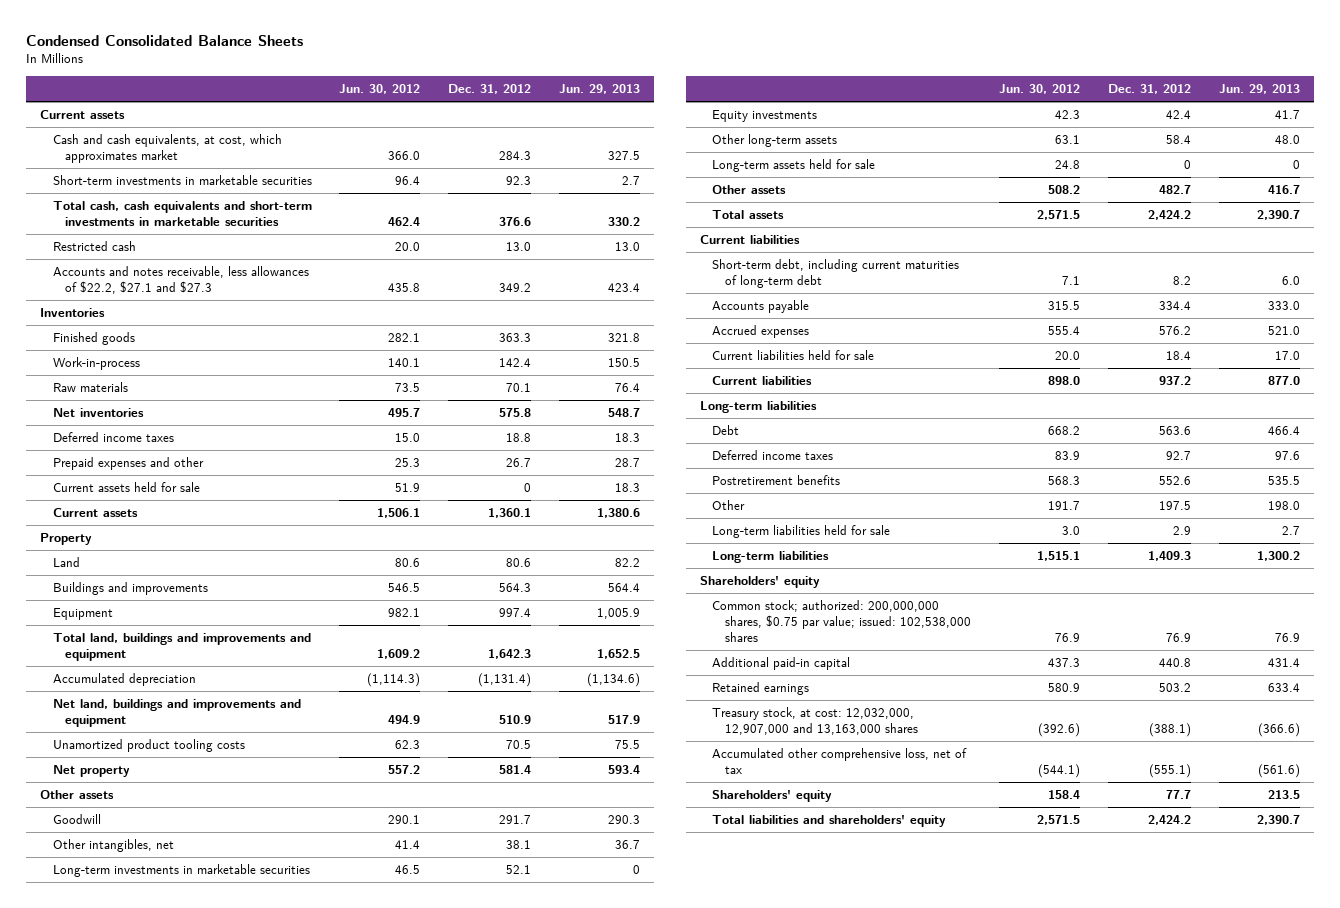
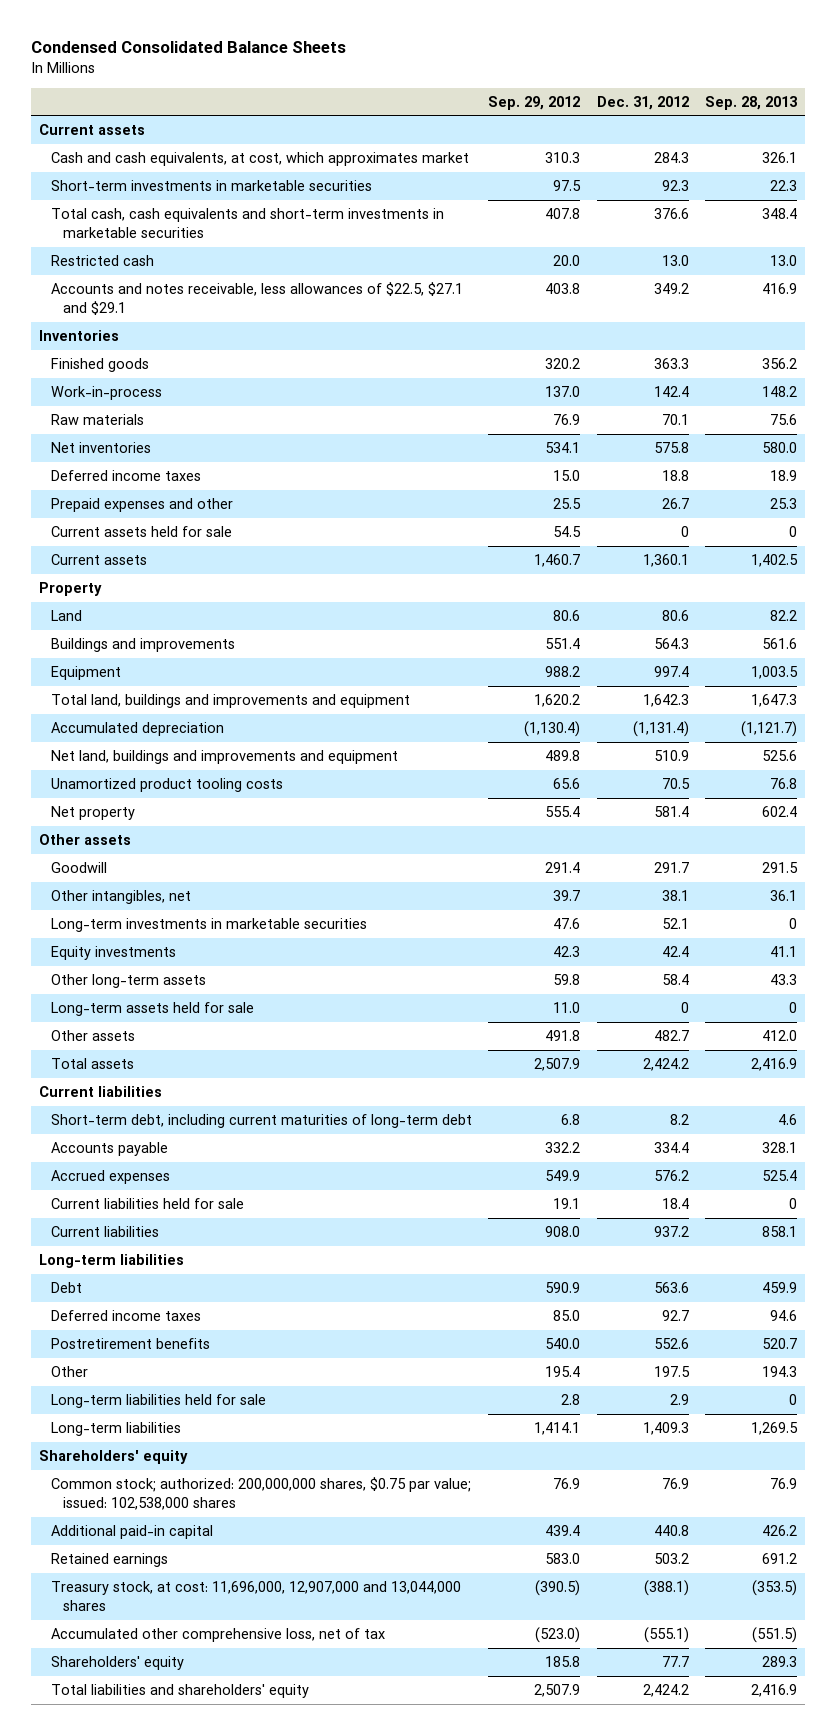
[339,84,421,95] Jun. 30, 2012 -> none
[559,84,641,95] Jun. 29, 2013 -> none
none -> [488,95,581,110] Sep. 29, 2012
none -> [705,95,798,110] Sep. 28, 2013
[52,266,309,295] Accounts and notes receivable, less allowances of $22.2, $27.1 and $27.3 -> [50,282,463,315] Accounts and notes receivable, less allowances of $22.5, $27.1 and $29.1
[712,707,918,736] Treasury stock, at cost: 12,032,000, 12,907,000 and 13,163,000 shares -> [50,1581,461,1611] Treasury stock, at cost: 11,696,000, 12,907,000 and 13,044,000 shares

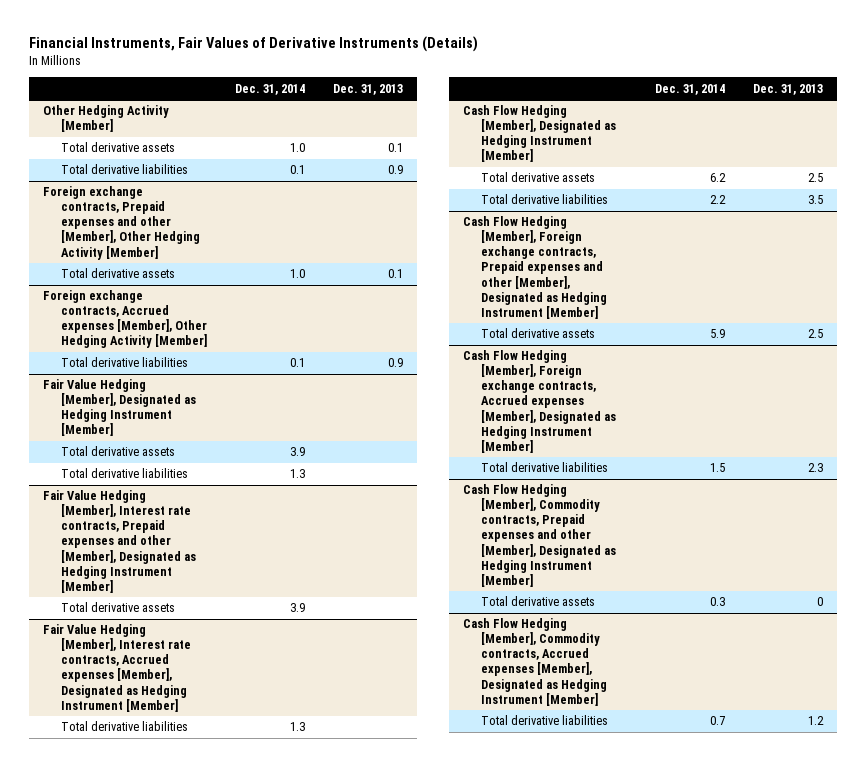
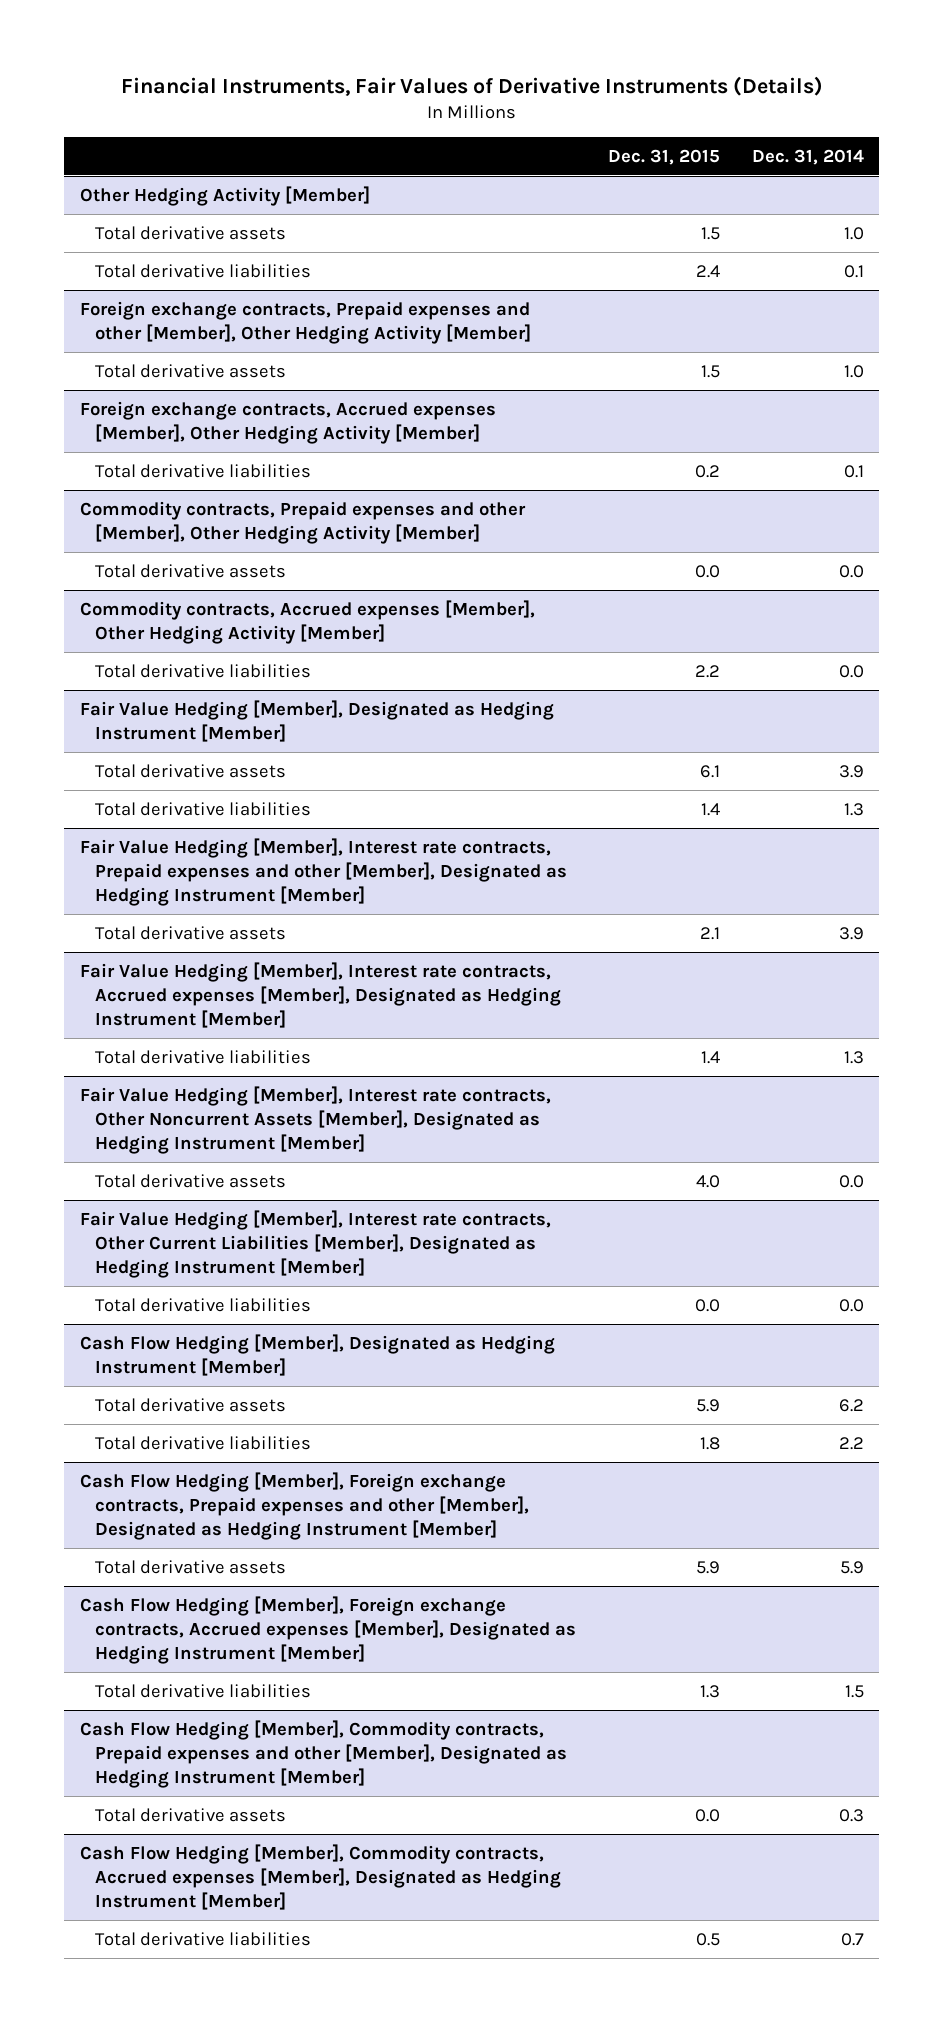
[333,83,404,95] Dec. 31, 2013 -> none
none -> [607,148,720,165] Dec. 31, 2015
none -> [79,500,526,544] Commodity contracts, Prepaid expenses and other [Member], Other Hedging Activity [Member]
none -> [95,563,287,578] Total derivative assets
none -> [79,599,535,644] Commodity contracts, Accrued expenses [Member], Other Hedging Activity [Member]
none -> [95,663,312,678] Total derivative liabilities
none -> [79,1085,551,1154] Fair Value Hedging [Member], Interest rate contracts, Other Noncurrent Assets [Member], Designated as Hedging Instrument [Member]
none -> [95,1173,287,1188] Total derivative assets
none -> [79,1209,551,1278] Fair Value Hedging [Member], Interest rate contracts, Other Current Liabilities [Member], Designated as Hedging Instrument [Member]
none -> [95,1297,312,1312] Total derivative liabilities

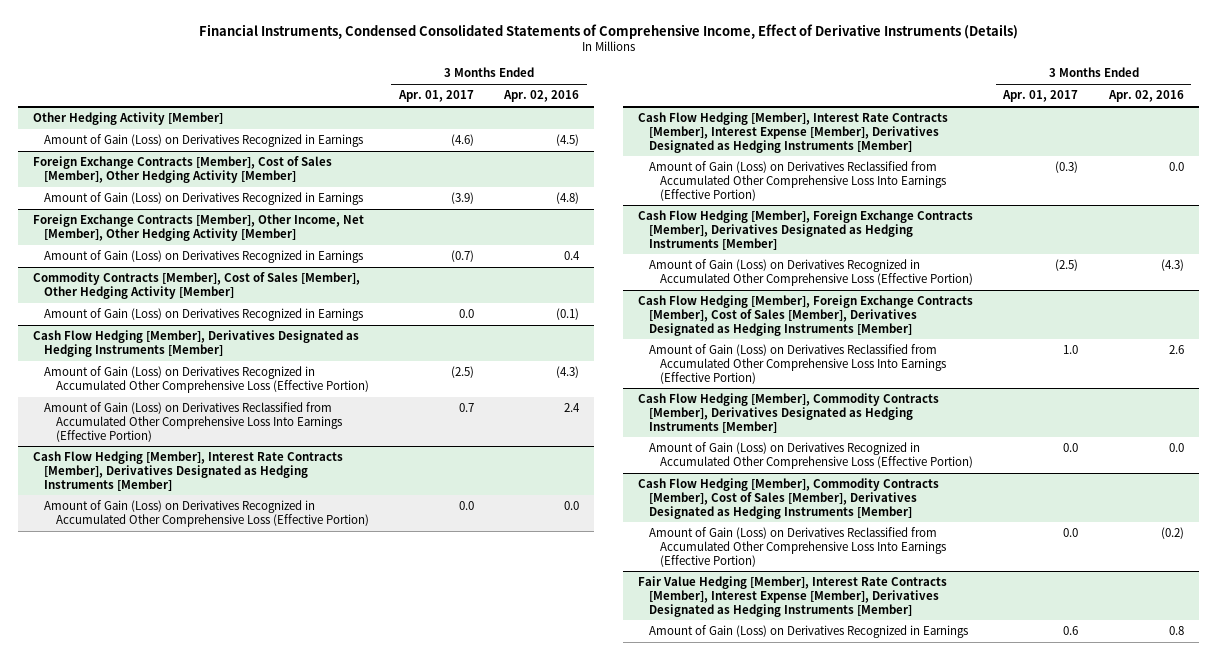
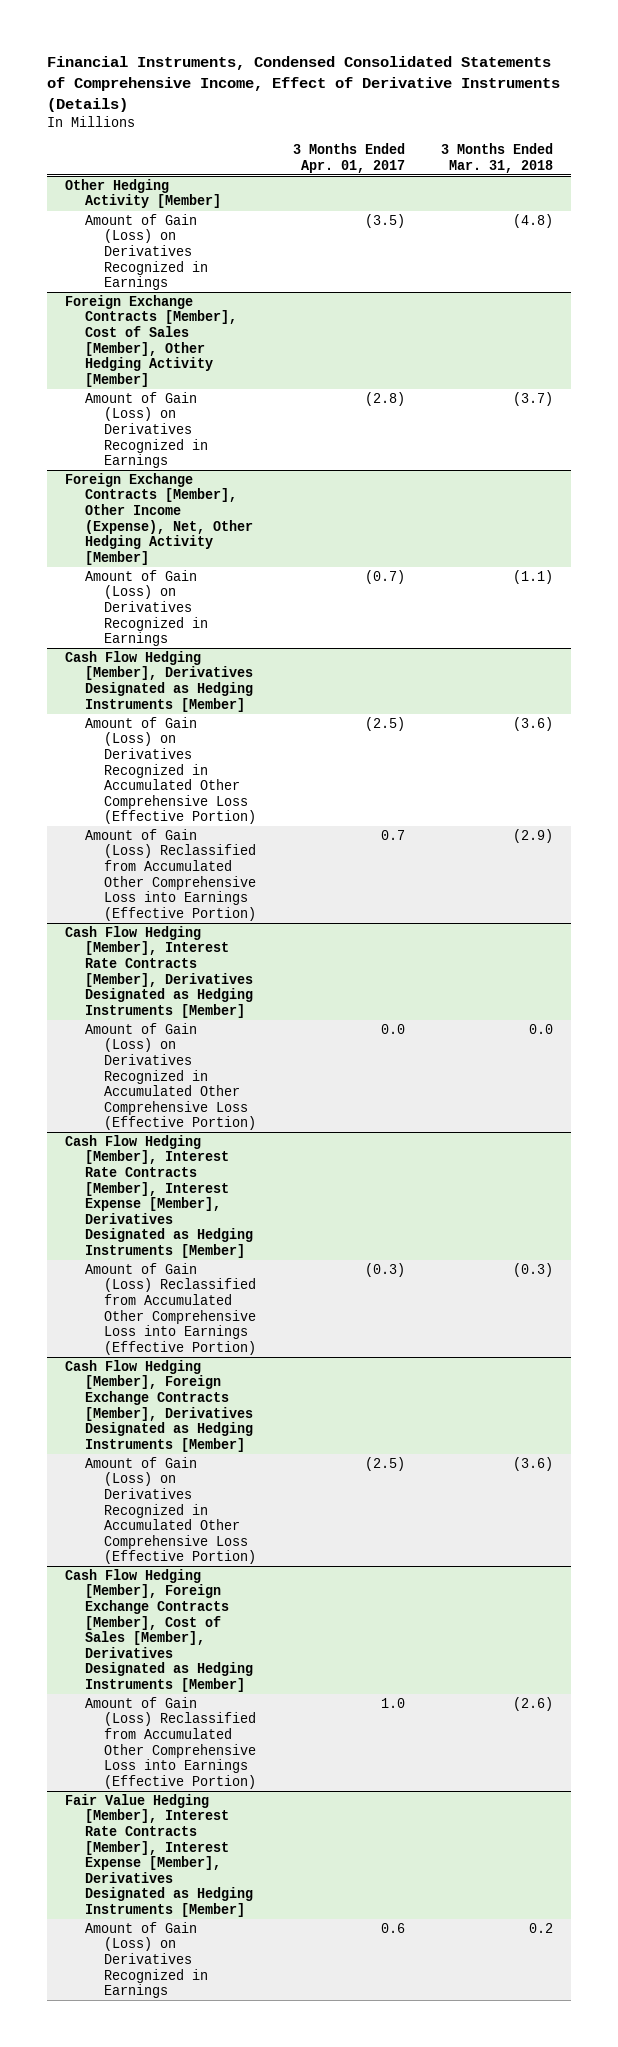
[503,90,580,103] Apr. 02, 2016 -> none
none -> [440,143,553,173] 3 Months Ended Mar. 31, 2018
[450,134,474,147] (4.6) -> [364,213,405,228] (3.5)
[450,192,474,205] (3.9) -> [364,391,405,406] (2.8)
[33,214,365,241] Foreign Exchange Contracts [Member], Other Income, Net [Member], Other Hedging Activity [Member] -> [64,472,253,565] Foreign Exchange Contracts [Member], Other Income (Expense), Net, Other Hedging Activity [Member]
[33,272,361,299] Commodity Contracts [Member], Cost of Sales [Member], Other Hedging Activity [Member] -> none
[44,308,364,322] Amount of Gain (Loss) on Derivatives Recognized in Earnings -> none
[44,402,342,442] Amount of Gain (Loss) on Derivatives Reclassified from Accumulated Other Comprehensive Loss Into Earnings (Effective Portion) -> [84,828,257,921] Amount of Gain (Loss) Reclassified from Accumulated Other Comprehensive Loss into Earnings (Effective Portion)
[648,161,946,201] Amount of Gain (Loss) on Derivatives Reclassified from Accumulated Other Comprehensive Loss Into Earnings (Effective Portion) -> [84,1262,257,1355] Amount of Gain (Loss) Reclassified from Accumulated Other Comprehensive Loss into Earnings (Effective Portion)
[637,393,939,433] Cash Flow Hedging [Member], Commodity Contracts [Member], Derivatives Designated as Hedging Instruments [Member] -> none
[648,442,973,469] Amount of Gain (Loss) on Derivatives Recognized in Accumulated Other Comprehensive Loss (Effective Portion) -> none
[637,478,939,519] Cash Flow Hedging [Member], Commodity Contracts [Member], Cost of Sales [Member], Derivatives Designated as Hedging Instruments [Member] -> none
[648,527,946,567] Amount of Gain (Loss) on Derivatives Reclassified from Accumulated Other Comprehensive Loss Into Earnings (Effective Portion) -> none
[648,344,946,384] Amount of Gain (Loss) on Derivatives Reclassified from Accumulated Other Comprehensive Loss Into Earnings (Effective Portion) -> [84,1696,257,1789] Amount of Gain (Loss) Reclassified from Accumulated Other Comprehensive Loss into Earnings (Effective Portion)

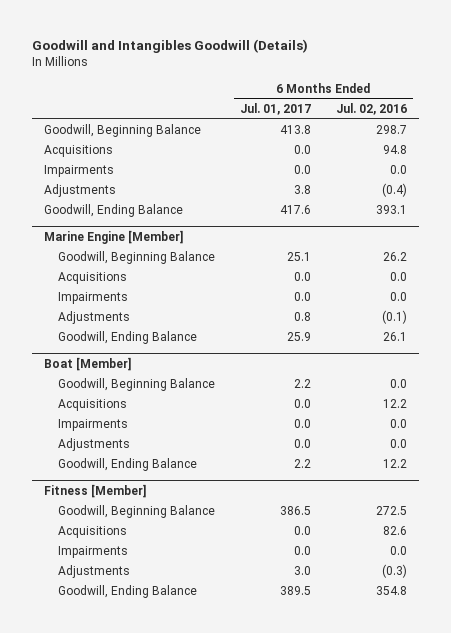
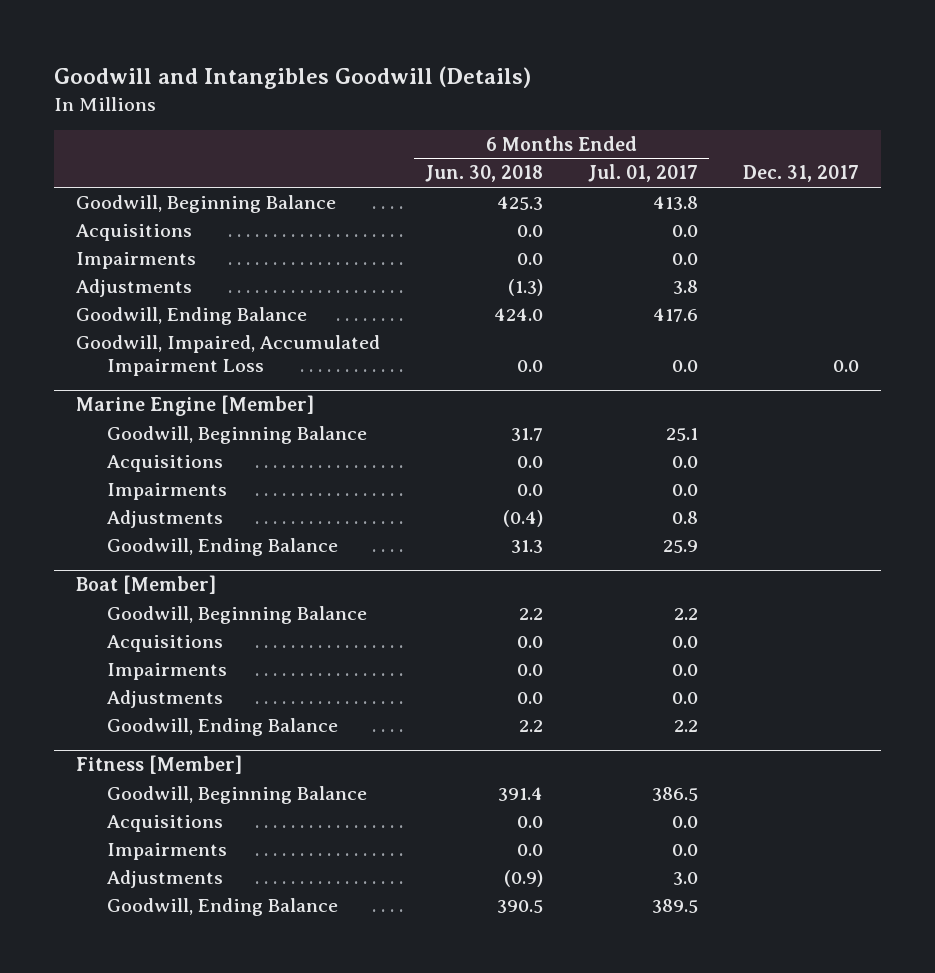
[335,102,407,115] Jul. 02, 2016 -> none
none -> [425,165,544,183] Jun. 30, 2018
none -> [742,165,859,183] Dec. 31, 2017
none -> [76,334,381,376] Goodwill, Impaired, Accumulated Impairment Loss

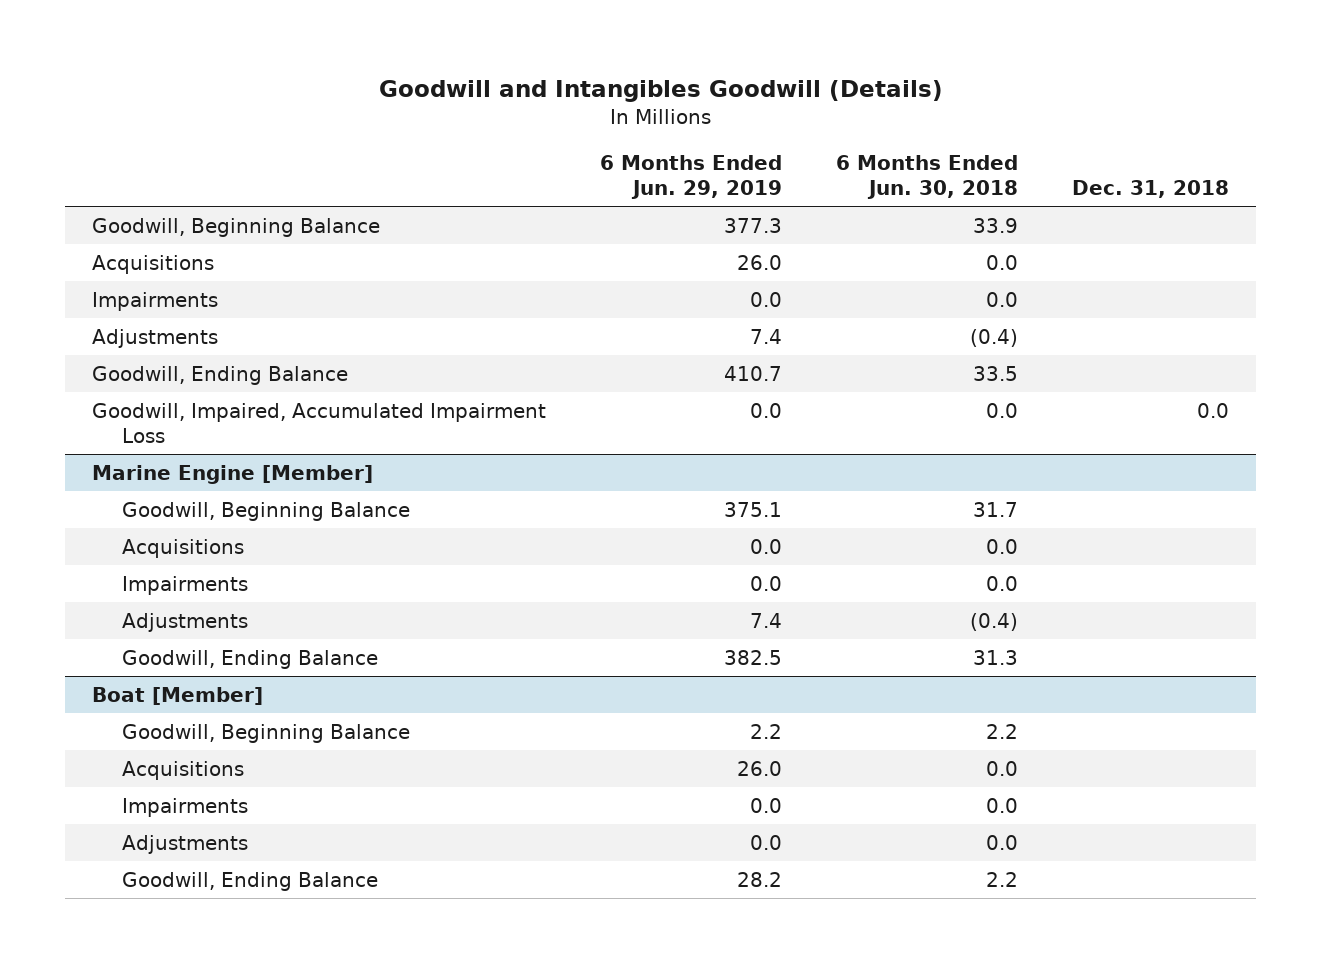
[588,164,699,183] Jul. 01, 2017 -> none
[742,165,859,183] Dec. 31, 2017 -> none
none -> [600,154,783,200] 6 Months Ended Jun. 29, 2019
none -> [1071,180,1229,199] Dec. 31, 2018
[497,195,544,210] 425.3 -> [972,217,1018,233] 33.9
[508,278,544,296] (1.3) -> [969,328,1018,347] (0.4)
[494,307,544,321] 424.0 -> [972,365,1018,381] 33.5
[76,755,243,775] Fitness [Member] -> none
[107,785,368,804] Goodwill, Beginning Balance -> none
[107,814,224,832] Acquisitions -> none
[107,842,228,860] Impairments -> none
[107,869,224,888] Adjustments -> none
[107,897,339,916] Goodwill, Ending Balance -> none

